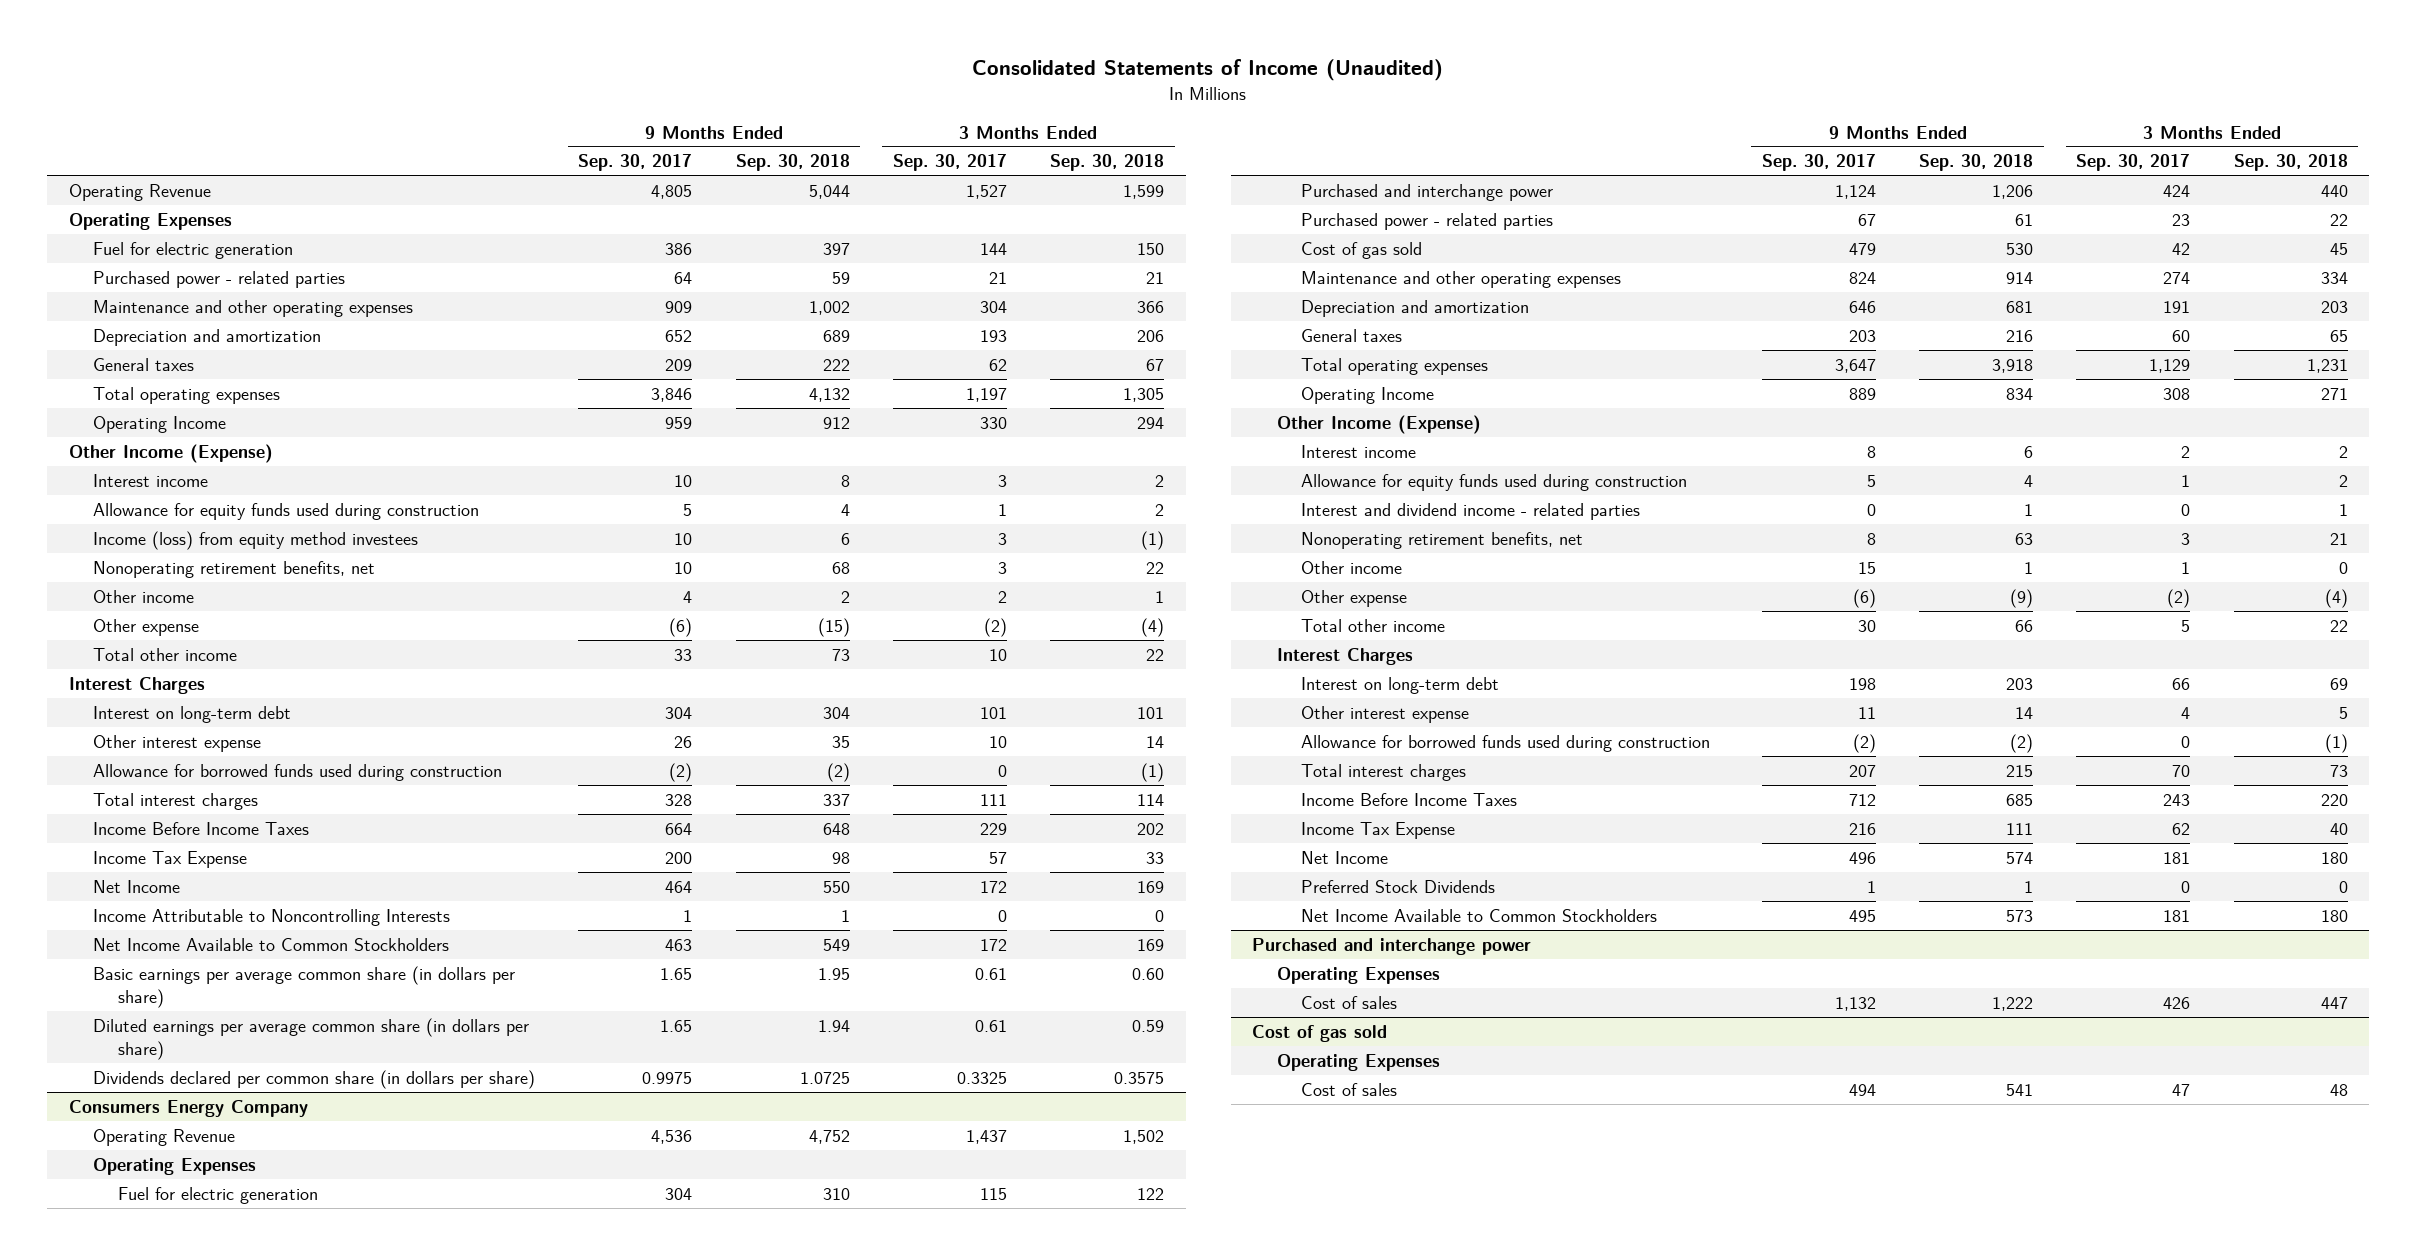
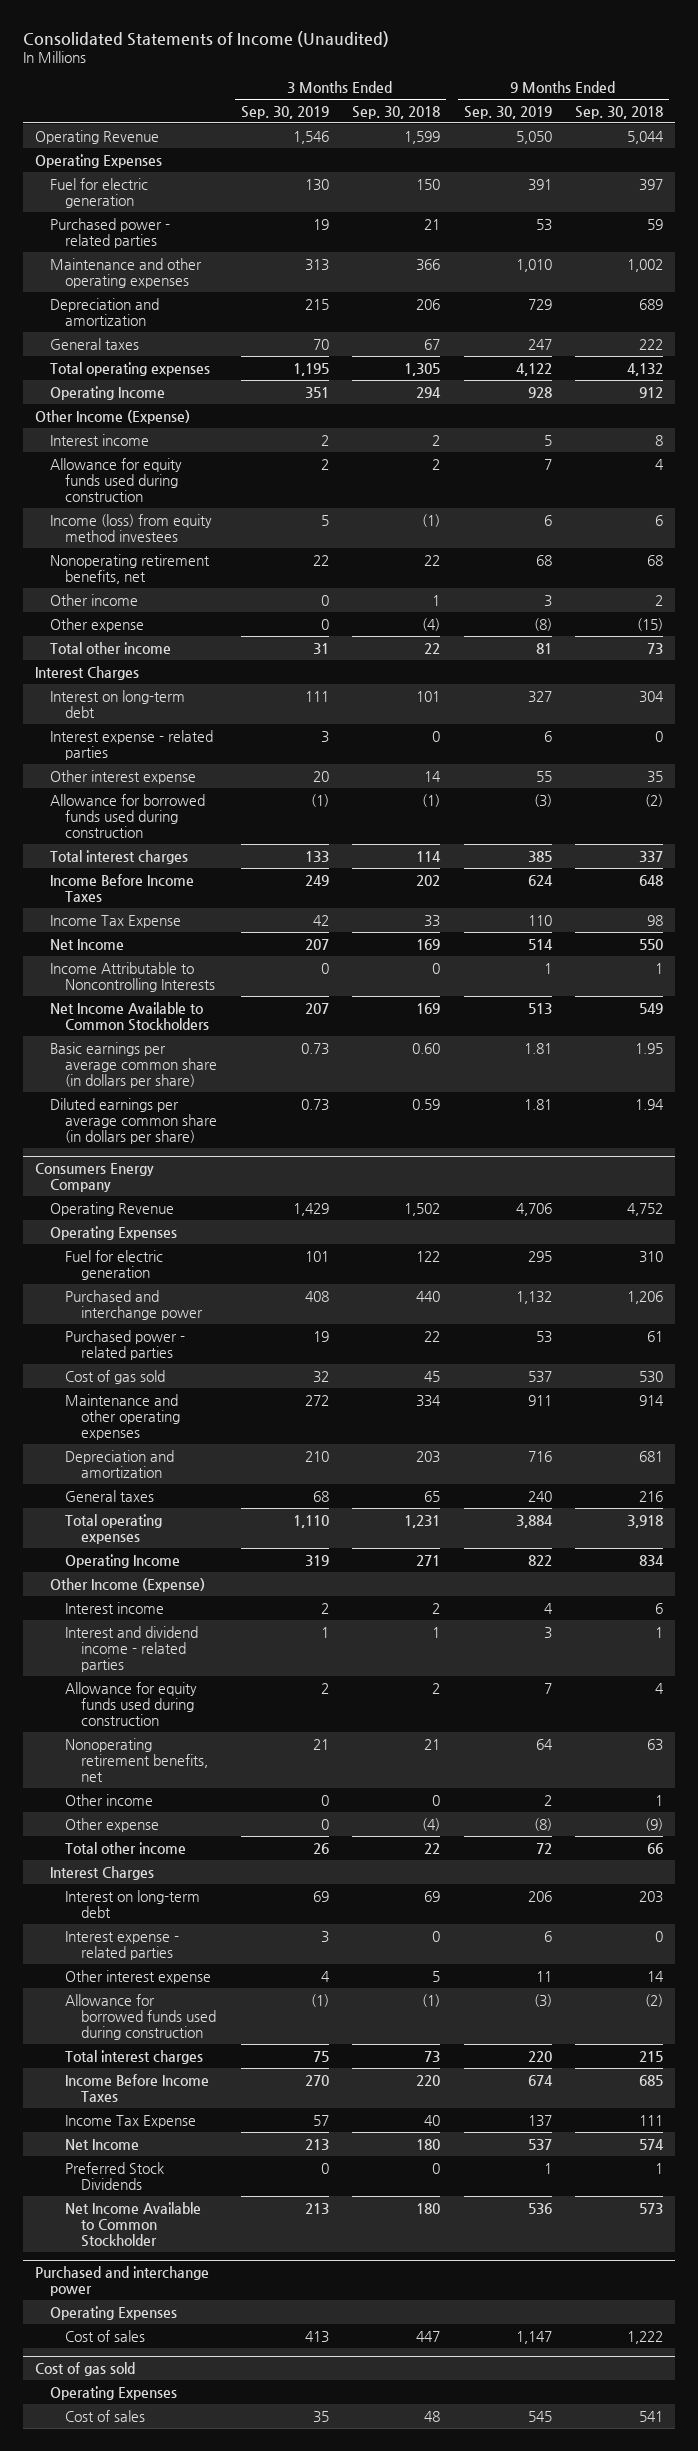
[578,154,693,172] Sep. 30, 2017 -> none
[892,154,1007,172] Sep. 30, 2017 -> none
none -> [240,105,329,119] Sep. 30, 2019
none -> [463,105,552,119] Sep. 30, 2019
none -> [49,729,213,760] Interest expense - related parties
[93,1069,536,1089] Dividends declared per common share (in dollars per share) -> none
[1301,473,1688,491] Allowance for equity funds used during construction -> [65,1681,198,1727] Allowance for equity funds used during construction
none -> [65,1930,180,1960] Interest expense - related parties
[1301,908,1658,922] Net Income Available to Common Stockholders -> [65,2201,202,2248] Net Income Available to Common Stockholder

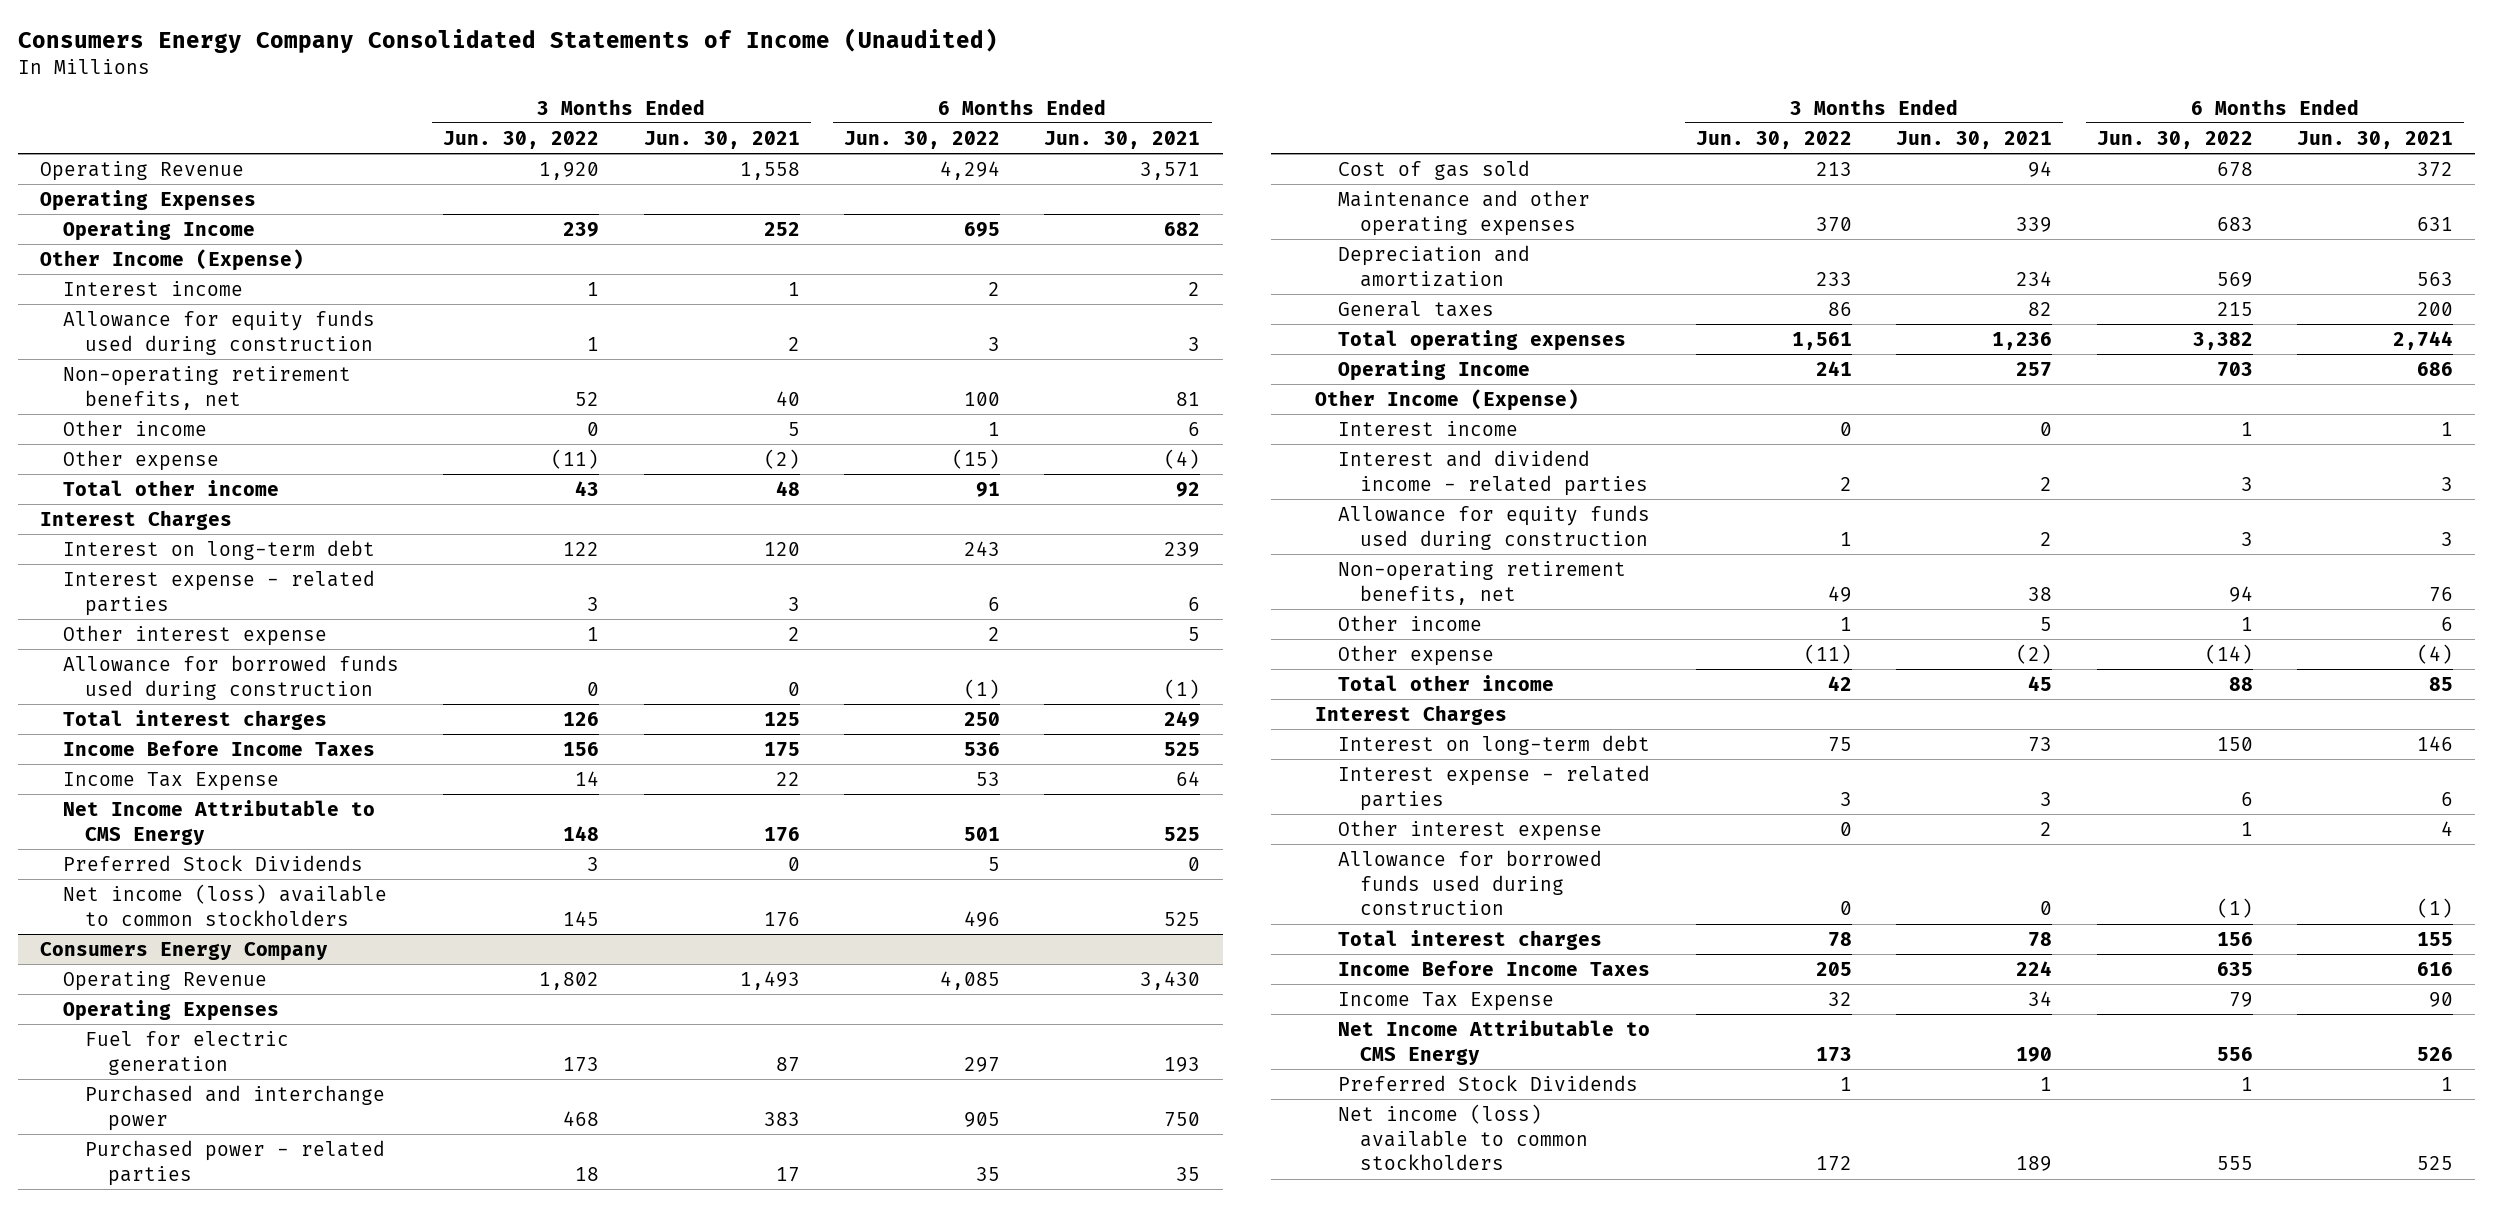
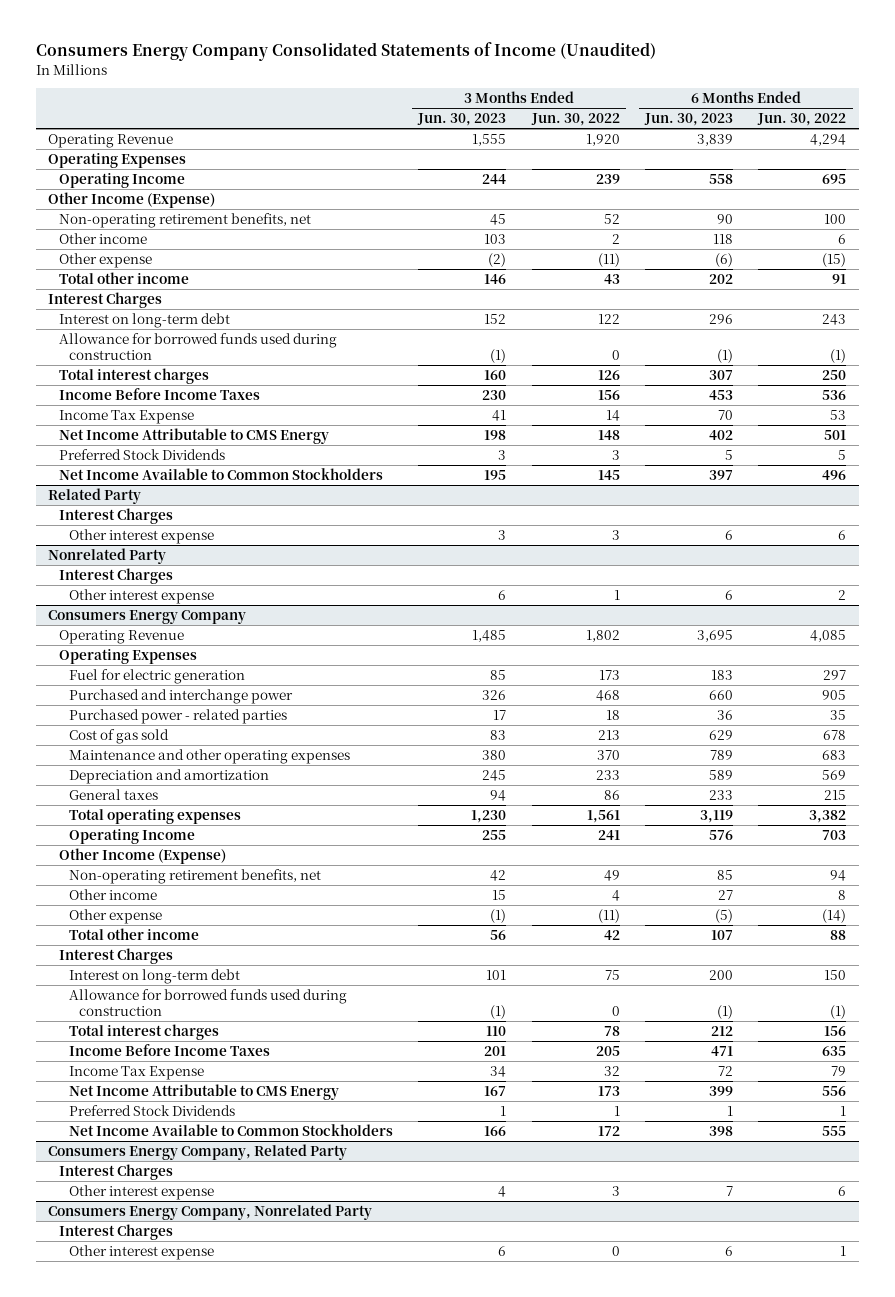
[643,130,800,149] Jun. 30, 2021 -> none
[1044,130,1201,149] Jun. 30, 2021 -> none
none -> [417,112,507,126] Jun. 30, 2023
none -> [643,112,733,126] Jun. 30, 2023
[62,280,243,296] Interest income -> none
[62,309,375,355] Allowance for equity funds used during construction -> none
[587,421,600,436] 0 -> [611,233,620,244] 2
[987,421,1000,436] 1 -> [838,233,847,244] 6
[62,569,375,616] Interest expense - related parties -> none
[62,624,327,646] Other interest expense -> none
[62,883,387,926] Net income (loss) available to common stockholders -> [58,467,383,480] Net Income Available to Common Stockholders
none -> [48,487,142,504] Related Party
none -> [58,507,173,524] Interest Charges
none -> [68,528,214,544] Other interest expense
none -> [48,547,167,564] Nonrelated Party
none -> [58,567,173,584] Interest Charges
none -> [68,588,214,604] Other interest expense
[1337,420,1518,436] Interest income -> none
[1337,449,1649,496] Interest and dividend income - related parties -> none
[1337,504,1650,550] Allowance for equity funds used during construction -> none
[1839,616,1852,631] 1 -> [611,889,620,901] 4
[2240,616,2253,631] 1 -> [838,889,847,900] 8
[1337,764,1650,811] Interest expense - related parties -> none
[1337,819,1602,841] Other interest expense -> none
[1337,1103,1589,1171] Net income (loss) available to common stockholders -> [68,1123,393,1136] Net Income Available to Common Stockholders
none -> [48,1143,348,1160] Consumers Energy Company, Related Party
none -> [58,1163,173,1180] Interest Charges
none -> [68,1184,214,1200] Other interest expense
none -> [48,1203,373,1220] Consumers Energy Company, Nonrelated Party
none -> [58,1223,173,1240] Interest Charges
none -> [68,1244,214,1260] Other interest expense

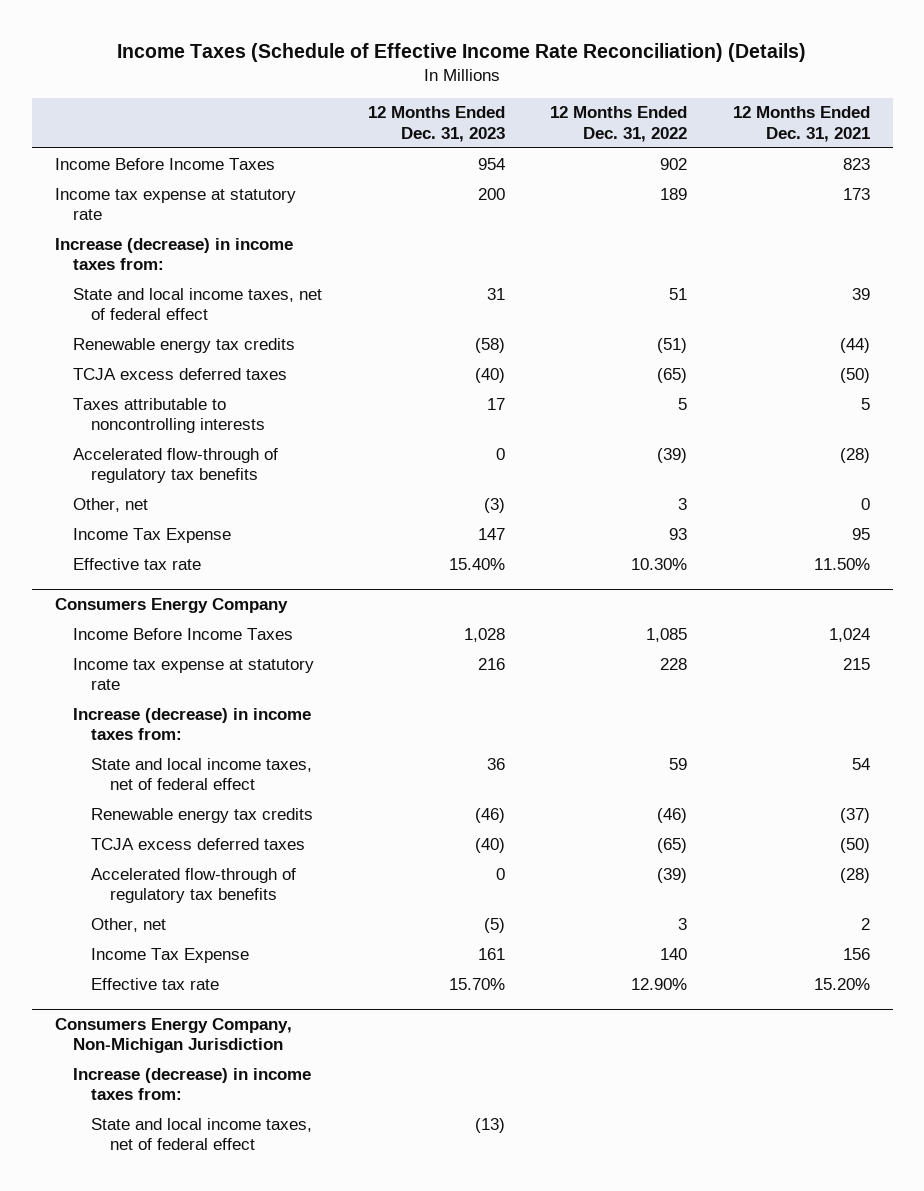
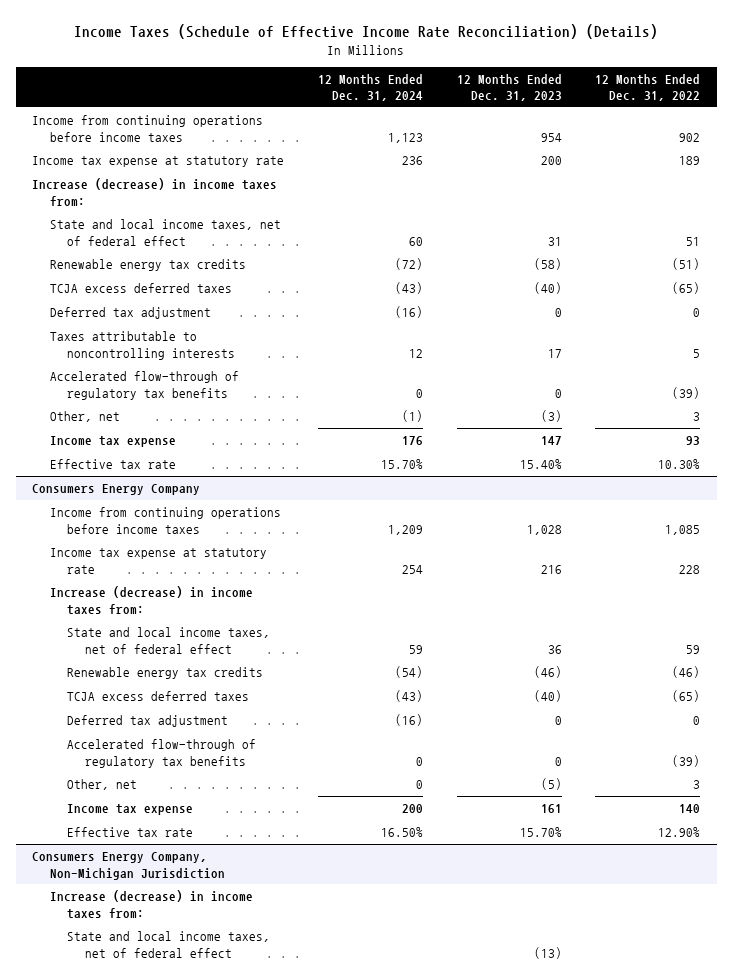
[732,106,870,142] 12 Months Ended Dec. 31, 2021 -> none
none -> [318,73,424,102] 12 Months Ended Dec. 31, 2024
[54,157,275,170] Income Before Income Taxes -> [32,115,264,142] Income from continuing operations before income taxes
none -> [49,307,211,320] Deferred tax adjustment
[72,527,231,543] Income Tax Expense -> [49,436,176,448] Income tax expense
[72,627,293,640] Income Before Income Taxes -> [49,507,281,534] Income from continuing operations before income taxes
none -> [67,715,229,728] Deferred tax adjustment
[91,947,250,963] Income Tax Expense -> [67,804,194,816] Income tax expense

